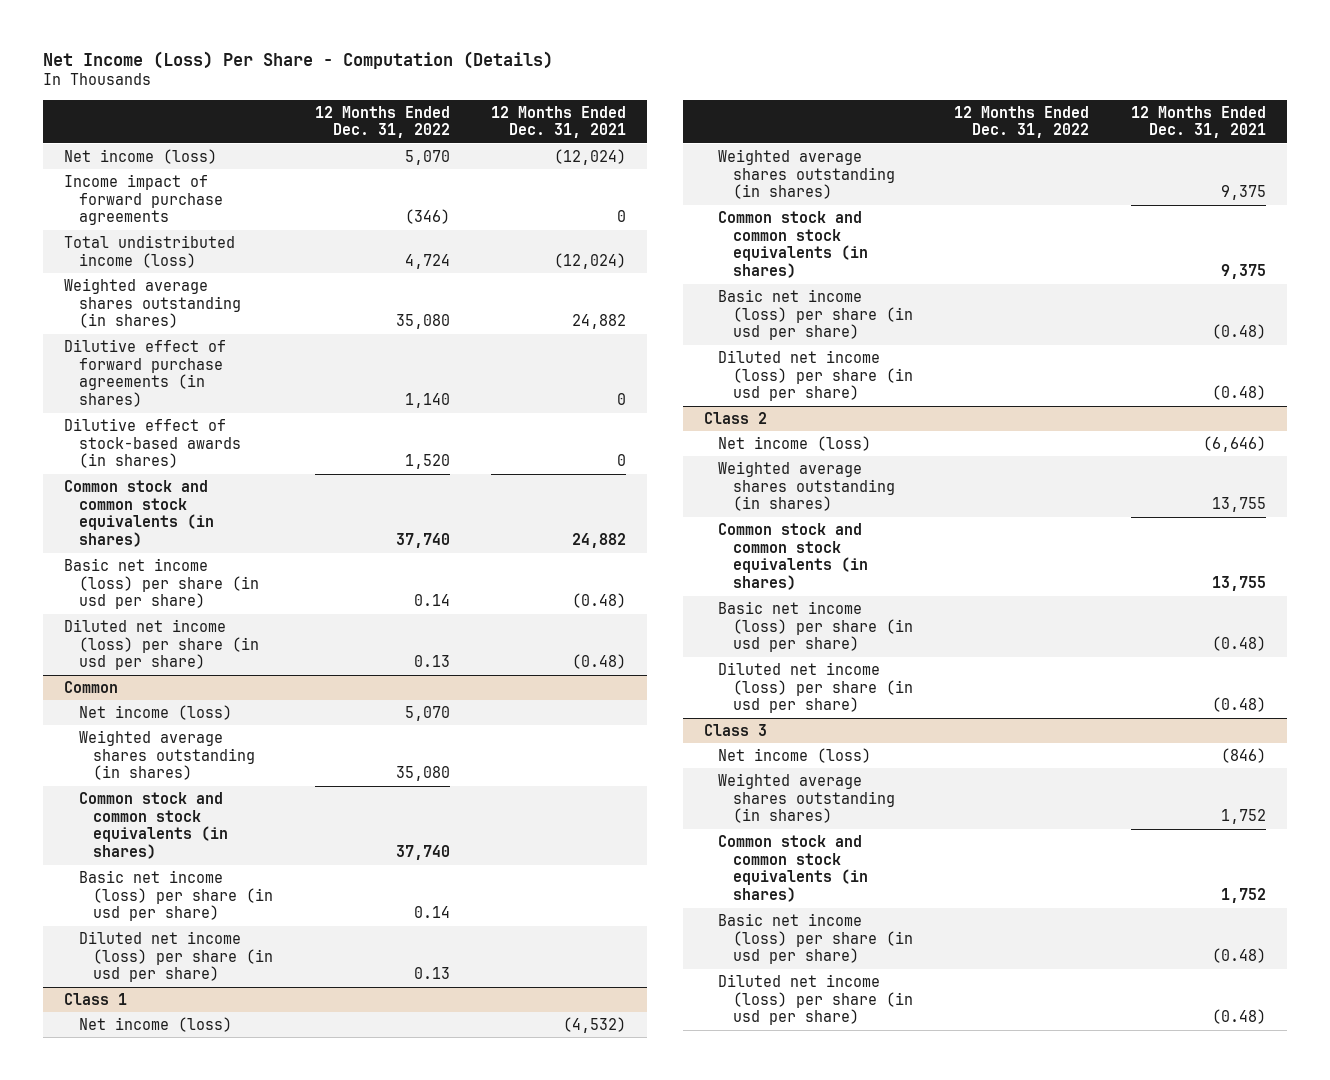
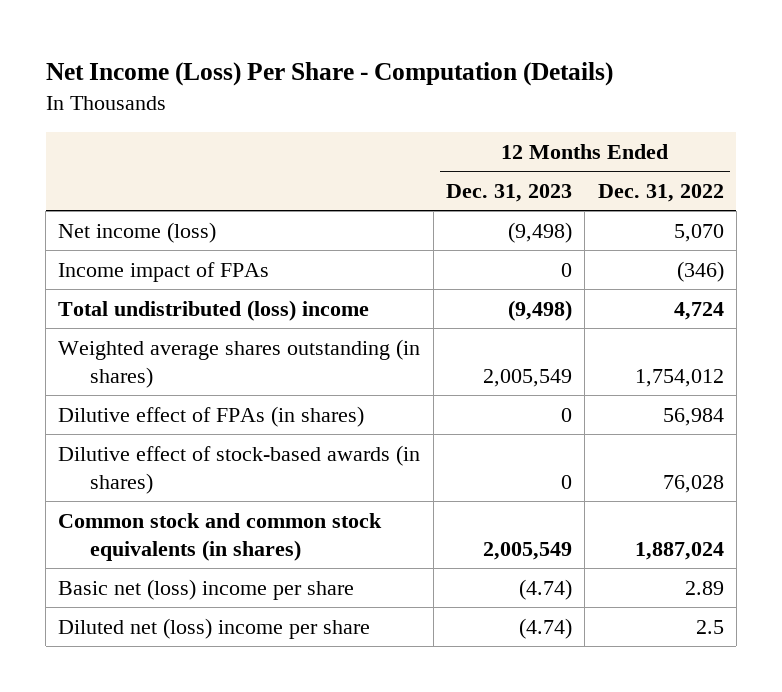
[491,105,627,139] 12 Months Ended Dec. 31, 2021 -> none
none -> [445,183,572,202] Dec. 31, 2023
[64,680,119,693] Common -> none
[78,704,232,720] Net income (loss) -> none
[78,729,255,781] Weighted average shares outstanding (in shares) -> none
[78,791,228,860] Common stock and common stock equivalents (in shares) -> none
[78,869,273,922] Basic net income (loss) per share (in usd per share) -> none
[78,930,273,983] Diluted net income (loss) per share (in usd per share) -> none
[64,992,128,1005] Class 1 -> none
[78,1016,232,1032] Net income (loss) -> none
[718,148,895,200] Weighted average shares outstanding (in shares) -> none
[718,210,868,279] Common stock and common stock equivalents (in shares) -> none
[718,288,913,341] Basic net income (loss) per share (in usd per share) -> none
[718,349,913,402] Diluted net income (loss) per share (in usd per share) -> none
[703,411,767,424] Class 2 -> none
[718,435,872,451] Net income (loss) -> none
[718,460,895,512] Weighted average shares outstanding (in shares) -> none
[718,522,868,591] Common stock and common stock equivalents (in shares) -> none
[718,600,913,653] Basic net income (loss) per share (in usd per share) -> none
[718,661,913,714] Diluted net income (loss) per share (in usd per share) -> none
[703,723,767,736] Class 3 -> none
[718,747,872,763] Net income (loss) -> none
[718,772,895,824] Weighted average shares outstanding (in shares) -> none
[718,834,868,903] Common stock and common stock equivalents (in shares) -> none
[718,912,913,965] Basic net income (loss) per share (in usd per share) -> none
[718,973,913,1026] Diluted net income (loss) per share (in usd per share) -> none
[64,173,223,226] Income impact of forward purchase agreements -> [58,261,270,282] Income impact of FPAs
[64,234,236,268] Total undistributed income (loss) -> [58,299,370,321] Total undistributed (loss) income
[395,314,450,330] 35,080 -> [634,368,724,387] 1,754,012
[64,338,227,408] Dilutive effect of forward purchase agreements (in shares) -> [58,405,365,427] Dilutive effect of FPAs (in shares)
[404,393,450,409] 1,140 -> [662,407,724,426] 56,984
[404,454,450,470] 1,520 -> [662,474,724,493] 76,028
[395,533,450,549] 37,740 -> [634,541,724,560] 1,887,024
[64,557,259,610] Basic net income (loss) per share (in usd per share) -> [58,578,355,600] Basic net (loss) income per share
[413,594,450,607] 0.14 -> [684,580,724,595] 2.89
[64,618,259,671] Diluted net income (loss) per share (in usd per share) -> [58,617,371,639] Diluted net (loss) income per share
[413,655,450,668] 0.13 -> [695,619,724,634] 2.5

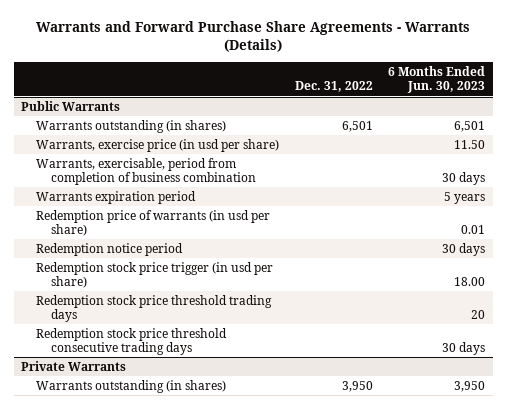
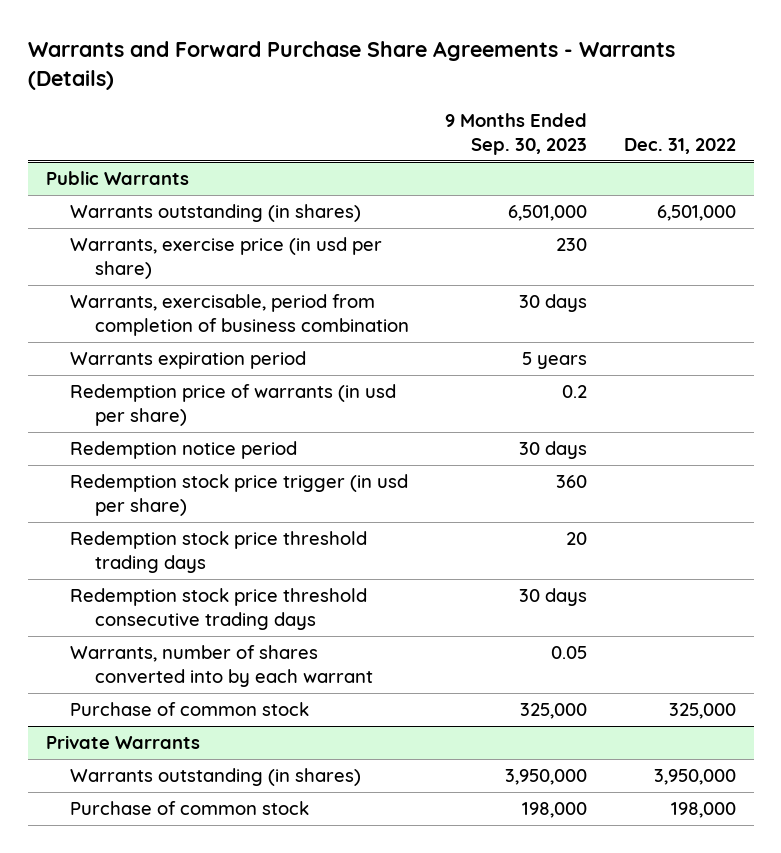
[388,66,486,94] 6 Months Ended Jun. 30, 2023 -> none
none -> [445,113,588,155] 9 Months Ended Sep. 30, 2023
[341,120,373,132] 6,501 -> [656,205,736,222] 6,501,000
none -> [70,645,374,687] Warrants, number of shares converted into by each warrant
none -> [70,702,310,717] Purchase of common stock
[341,380,373,392] 3,950 -> [653,769,736,786] 3,950,000
none -> [70,801,310,816] Purchase of common stock

